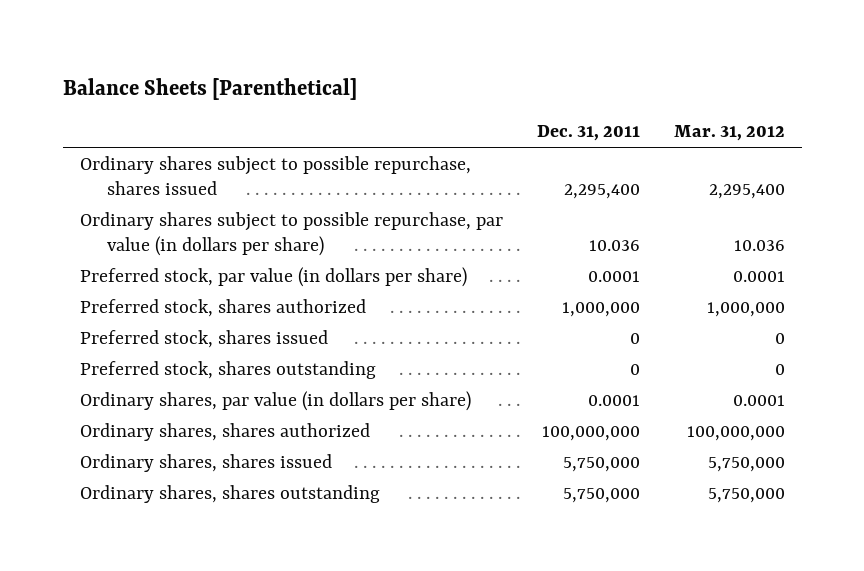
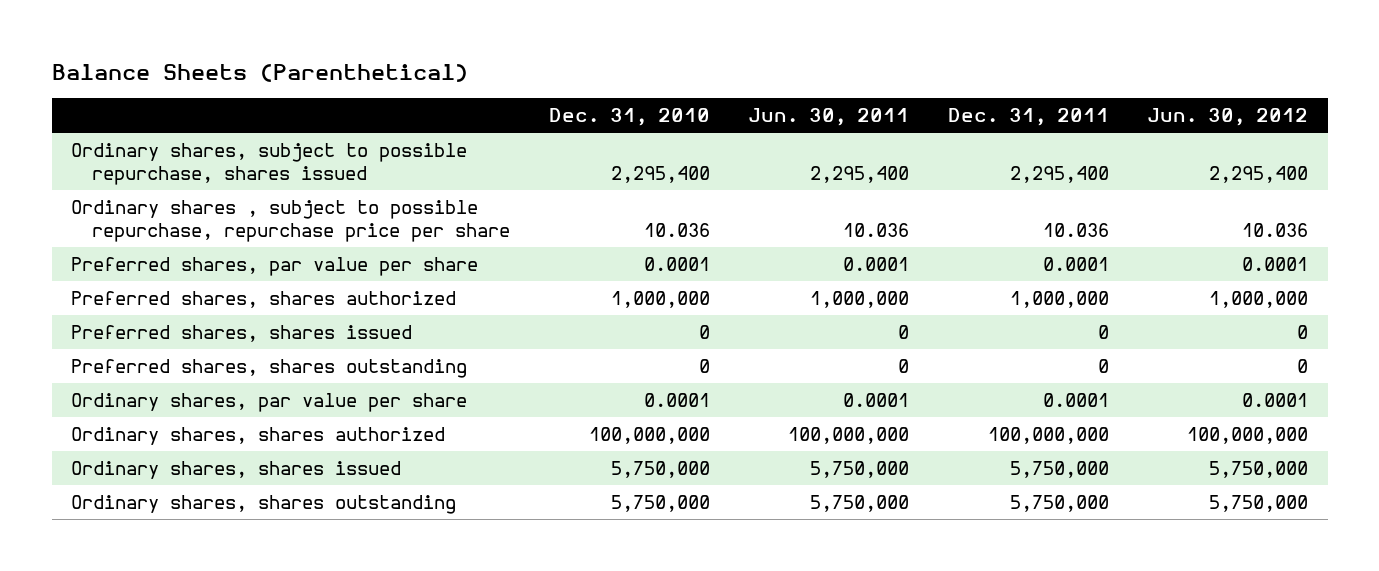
[62,77,357,100] Balance Sheets [Parenthetical] -> [51,63,468,82] Balance Sheets (Parenthetical)
[673,125,785,142] Mar. 31, 2012 -> none
none -> [548,108,710,127] Dec. 31, 2010
none -> [748,108,910,127] Jun. 30, 2011
none -> [1147,108,1309,127] Jun. 30, 2012
[79,155,471,195] Ordinary shares subject to possible repurchase, shares issued -> [70,142,467,185] Ordinary shares, subject to possible repurchase, shares issued
[79,211,503,256] Ordinary shares subject to possible repurchase, par value (in dollars per share) -> [70,199,511,242] Ordinary shares , subject to possible repurchase, repurchase price per share
[79,266,467,287] Preferred stock, par value (in dollars per share) -> [70,256,478,276] Preferred shares, par value per share
[79,298,366,317] Preferred stock, shares authorized -> [70,290,456,308] Preferred shares, shares authorized
[79,329,328,348] Preferred stock, shares issued -> [70,324,412,342] Preferred shares, shares issued
[79,360,376,379] Preferred stock, shares outstanding -> [70,358,467,378] Preferred shares, shares outstanding
[79,390,471,411] Ordinary shares, par value (in dollars per share) -> [70,392,467,412] Ordinary shares, par value per share

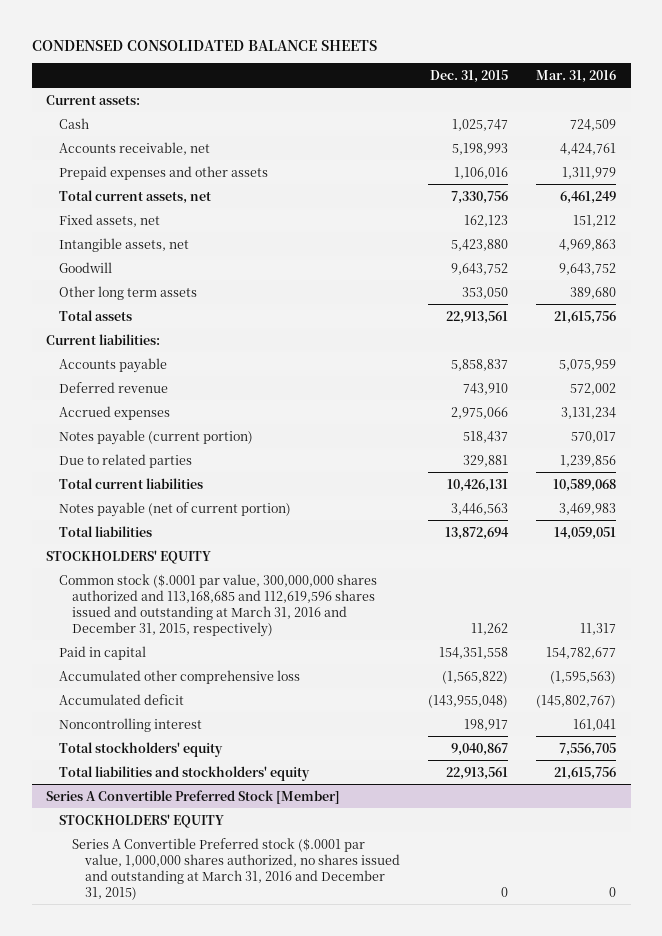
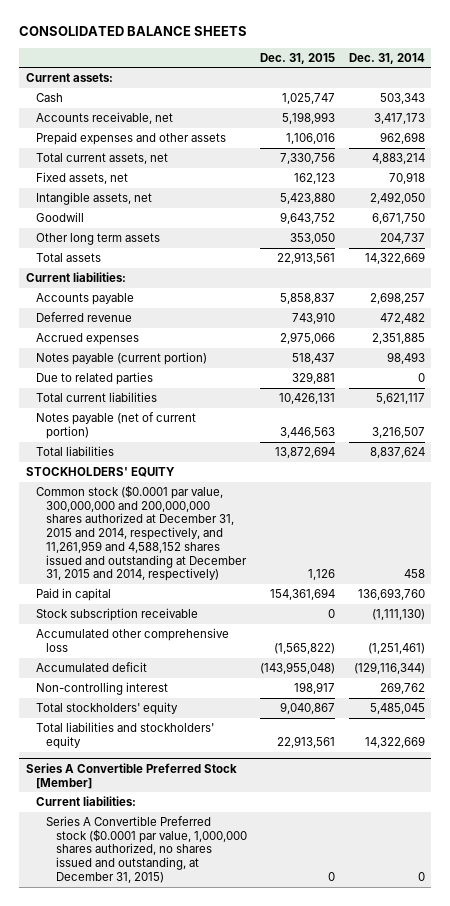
[31,39,377,51] CONDENSED CONSOLIDATED BALANCE SHEETS -> [18,26,247,37] CONSOLIDATED BALANCE SHEETS
[536,69,617,83] Mar. 31, 2016 -> none
none -> [348,52,425,64] Dec. 31, 2014
[58,573,377,637] Common stock ($.0001 par value, 300,000,000 shares authorized and 113,168,685 and 112,619,596 shares issued and outstanding at March 31, 2016 and December 31, 2015, respectively) -> [35,485,247,582] Common stock ($0.0001 par value, 300,000,000 and 200,000,000 shares authorized at December 31, 2015 and 2014, respectively, and 11,261,959 and 4,588,152 shares issued and outstanding at December 31, 2015 and 2014, respectively)
[471,622,509,635] 11,262 -> [308,569,336,581] 1,126
[439,646,509,659] 154,351,558 -> [270,588,336,601] 154,361,694
none -> [35,608,198,622] Stock subscription receivable
[58,717,202,732] Noncontrolling interest -> [35,682,168,696] Non-controlling interest
[58,813,224,828] STOCKHOLDERS' EQUITY -> none
none -> [35,796,136,807] Current liabilities:
[71,837,400,900] Series A Convertible Preferred stock ($.0001 par value, 1,000,000 shares authorized, no shares issued and outstanding at March 31, 2016 and December 31, 2015) -> [45,816,247,883] Series A Convertible Preferred stock ($0.0001 par value, 1,000,000 shares authorized, no shares issued and outstanding, at December 31, 2015)

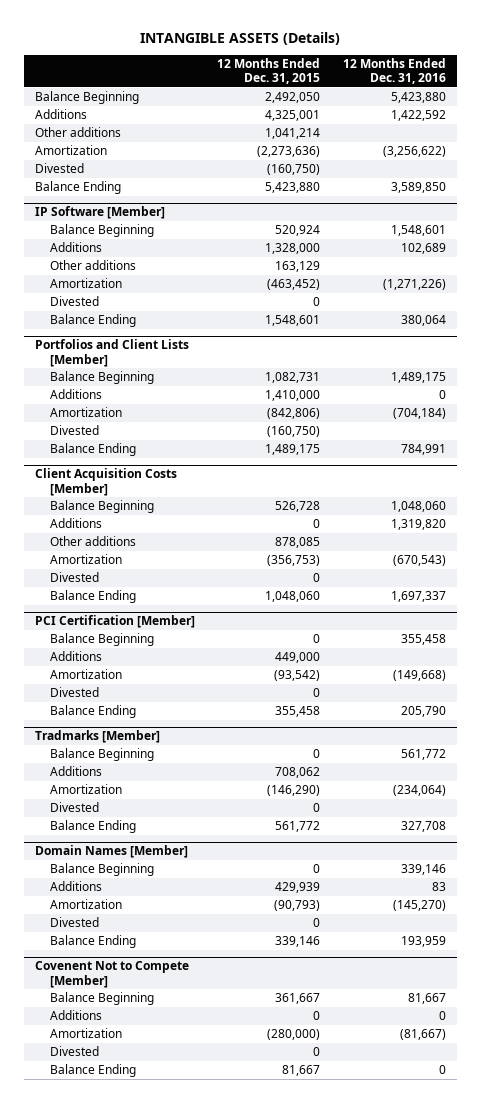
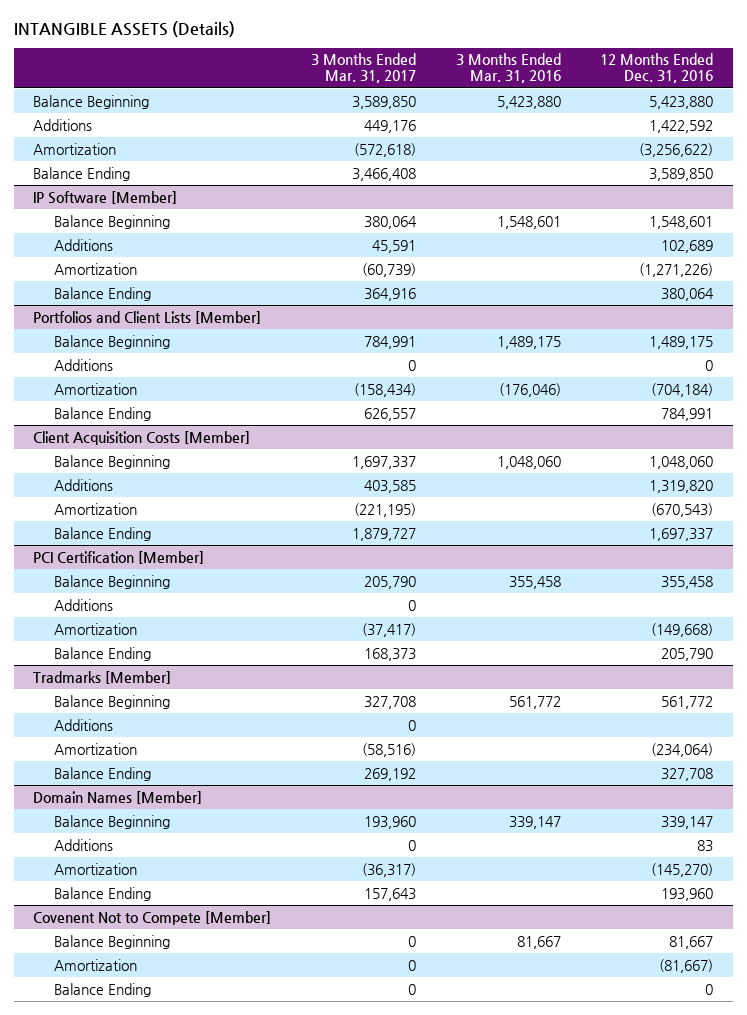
[217,58,321,85] 12 Months Ended Dec. 31, 2015 -> none
none -> [311,53,417,84] 3 Months Ended Mar. 31, 2017
none -> [455,53,561,84] 3 Months Ended Mar. 31, 2016
[35,127,122,138] Other additions -> none
[35,163,85,174] Divested -> none
[50,260,137,271] Other additions -> none
[50,296,100,307] Divested -> none
[50,425,100,436] Divested -> none
[50,536,137,547] Other additions -> none
[50,572,100,583] Divested -> none
[50,687,100,698] Divested -> none
[50,802,100,813] Divested -> none
[400,864,446,876] 339,146 -> [661,815,714,829] 339,147
[50,917,100,928] Divested -> none
[400,936,446,948] 193,959 -> [661,887,714,901] 193,960
[50,1010,103,1021] Additions -> none
[50,1046,100,1057] Divested -> none

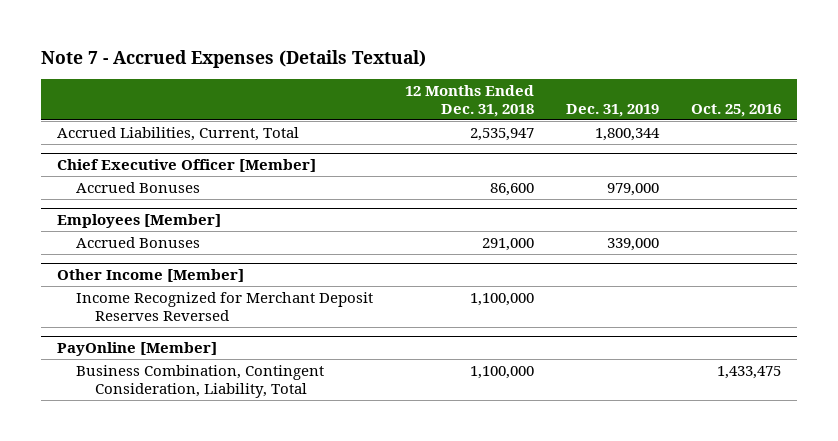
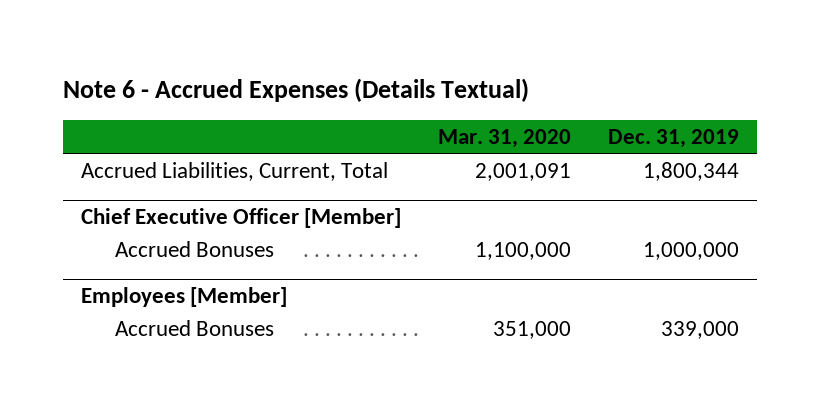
[40,50,426,69] Note 7 - Accrued Expenses (Details Textual) -> [62,77,529,102] Note 6 - Accrued Expenses (Details Textual)
[404,85,534,118] 12 Months Ended Dec. 31, 2018 -> none
[691,104,782,118] Oct. 25, 2016 -> none
none -> [437,129,571,149] Mar. 31, 2020
[607,182,660,196] 979,000 -> [642,241,739,260] 1,000,000
[56,268,244,282] Other Income [Member] -> none
[75,291,373,321] Income Recognized for Merchant Deposit Reserves Reversed -> none
[56,341,217,356] PayOnline [Member] -> none
[75,364,324,398] Business Combination, Contingent Consideration, Liability, Total -> none

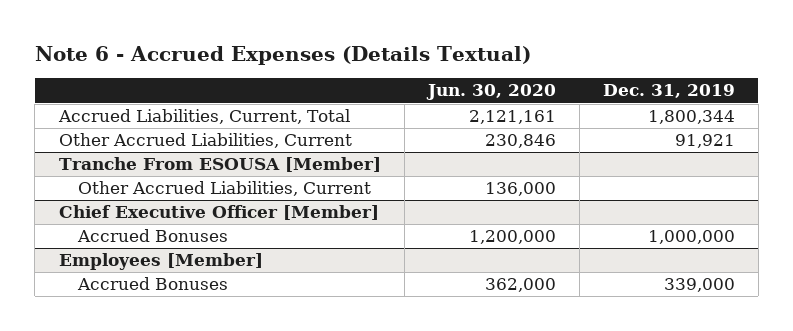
[437,129,571,149] Mar. 31, 2020 -> none
none -> [425,84,556,101] Jun. 30, 2020
none -> [58,133,352,149] Other Accrued Liabilities, Current
none -> [58,157,381,173] Tranche From ESOUSA [Member]
none -> [78,181,372,197] Other Accrued Liabilities, Current

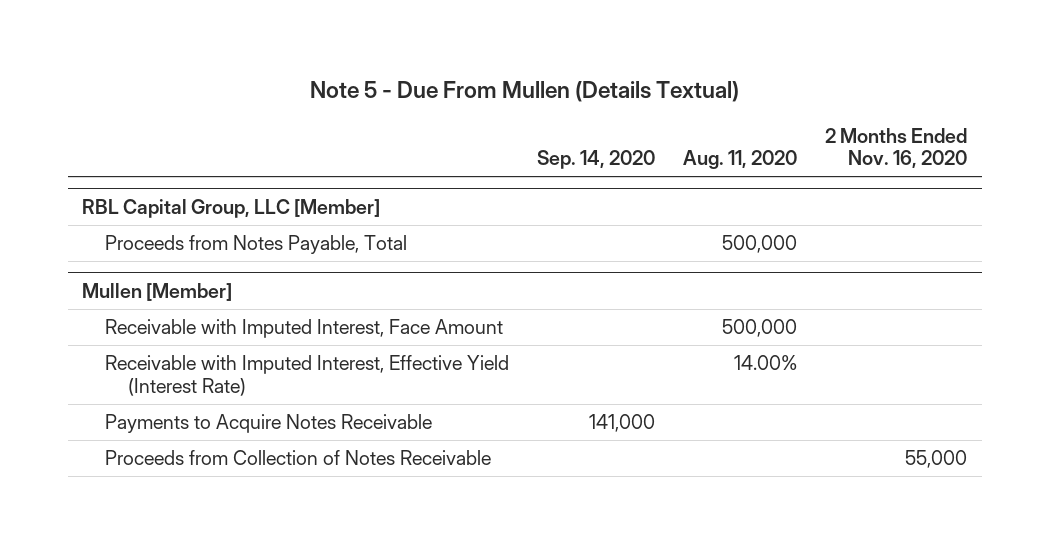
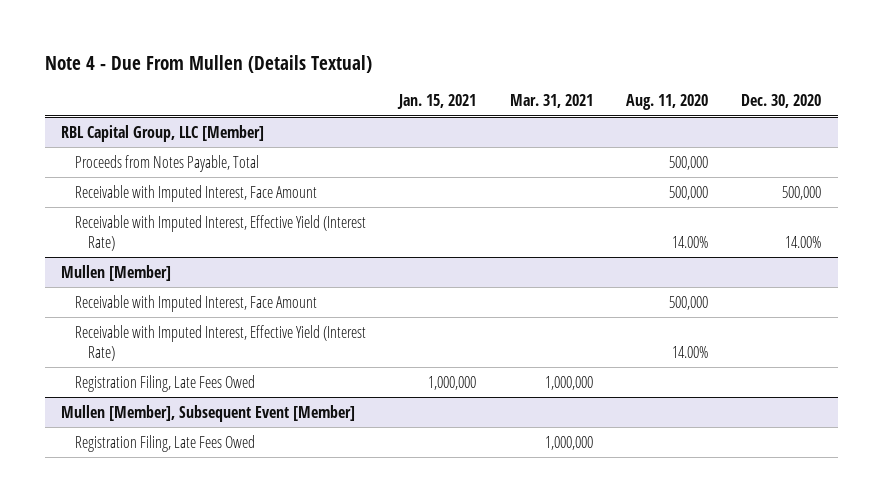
[309,80,739,102] Note 5 - Due From Mullen (Details Textual) -> [44,54,372,73] Note 4 - Due From Mullen (Details Textual)
[537,150,656,170] Sep. 14, 2020 -> none
[825,127,968,169] 2 Months Ended Nov. 16, 2020 -> none
none -> [397,94,477,110] Jan. 15, 2021
none -> [509,94,593,109] Mar. 31, 2021
none -> [741,94,822,109] Dec. 30, 2020
none -> [74,184,317,202] Receivable with Imputed Interest, Face Amount
none -> [74,214,366,252] Receivable with Imputed Interest, Effective Yield (Interest Rate)
[105,414,433,434] Payments to Acquire Notes Receivable -> none
[105,450,492,466] Proceeds from Collection of Notes Receivable -> none
none -> [74,374,255,392] Registration Filing, Late Fees Owed
none -> [61,404,356,422] Mullen [Member], Subsequent Event [Member]
none -> [74,434,255,452] Registration Filing, Late Fees Owed

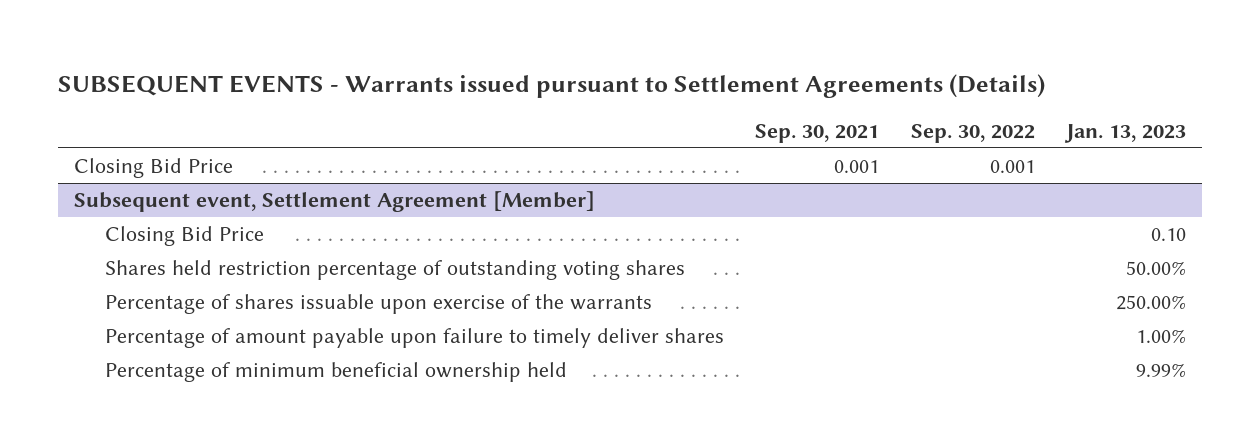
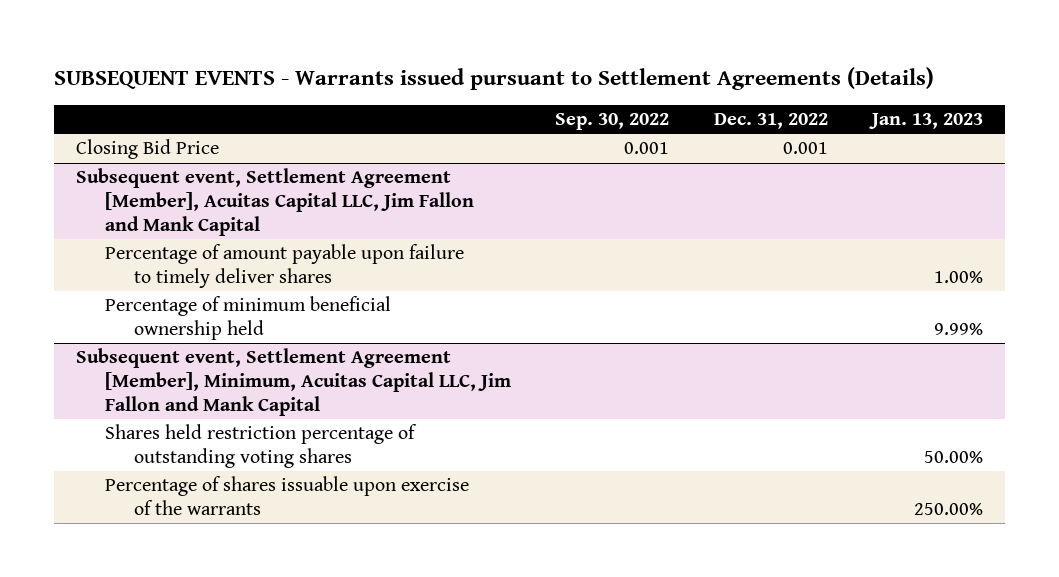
[755,123,880,143] Sep. 30, 2021 -> none
none -> [713,113,828,130] Dec. 31, 2022
[73,191,595,213] Subsequent event, Settlement Agreement [Member] -> none
[104,226,264,247] Closing Bid Price -> none
[104,260,685,281] Shares held restriction percentage of outstanding voting shares -> none
[104,294,652,315] Percentage of shares issuable upon exercise of the warrants -> none
none -> [75,168,475,236] Subsequent event, Settlement Agreement [Member], Acuitas Capital LLC, Jim Fallon and Mank Capital
none -> [75,348,512,416] Subsequent event, Settlement Agreement [Member], Minimum, Acuitas Capital LLC, Jim Fallon and Mank Capital
none -> [105,424,418,469] Shares held restriction percentage of outstanding voting shares
none -> [105,476,470,516] Percentage of shares issuable upon exercise of the warrants

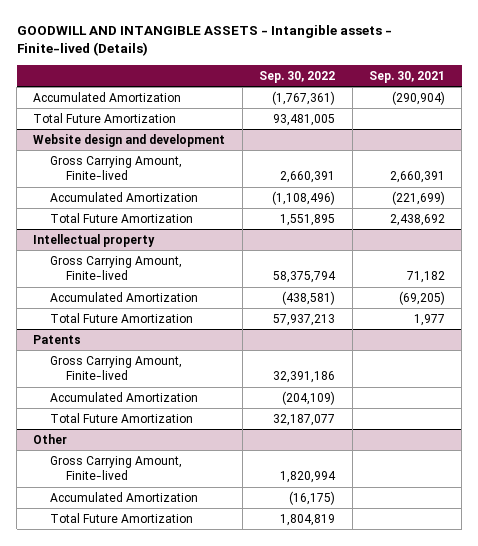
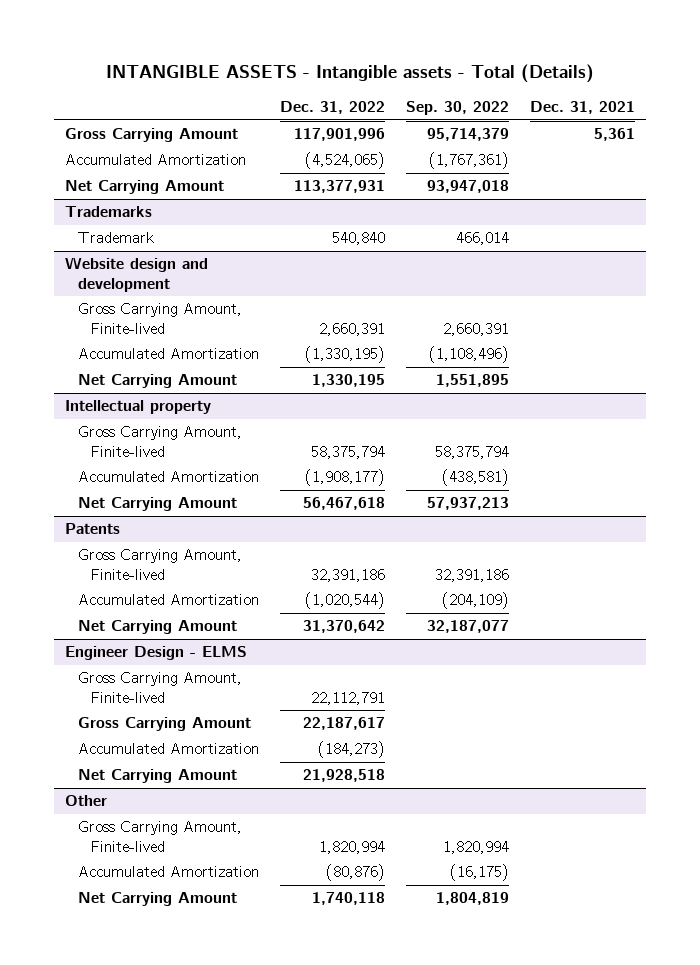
[16,24,392,57] GOODWILL AND INTANGIBLE ASSETS - Intangible assets - Finite-lived (Details) -> [106,64,595,84] INTANGIBLE ASSETS - Intangible assets - Total (Details)
[368,70,445,83] Sep. 30, 2021 -> none
none -> [279,100,385,114] Dec. 31, 2022
none -> [530,100,636,114] Dec. 31, 2021
none -> [64,128,238,143] Gross Carrying Amount
[33,112,177,123] Total Future Amortization -> none
none -> [64,180,224,195] Net Carrying Amount
none -> [64,206,152,218] Trademarks
none -> [77,232,154,244] Trademark
[49,212,193,223] Total Future Amortization -> [77,374,237,389] Net Carrying Amount
[49,312,193,323] Total Future Amortization -> [77,497,237,512] Net Carrying Amount
[49,412,193,423] Total Future Amortization -> [77,620,237,635] Net Carrying Amount
none -> [64,646,247,661] Engineer Design - ELMS
none -> [77,672,242,703] Gross Carrying Amount, Finite-lived
none -> [77,717,251,732] Gross Carrying Amount
none -> [77,743,259,755] Accumulated Amortization
none -> [77,769,237,784] Net Carrying Amount
[49,512,193,523] Total Future Amortization -> [77,892,237,907] Net Carrying Amount

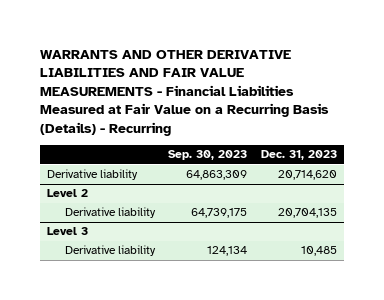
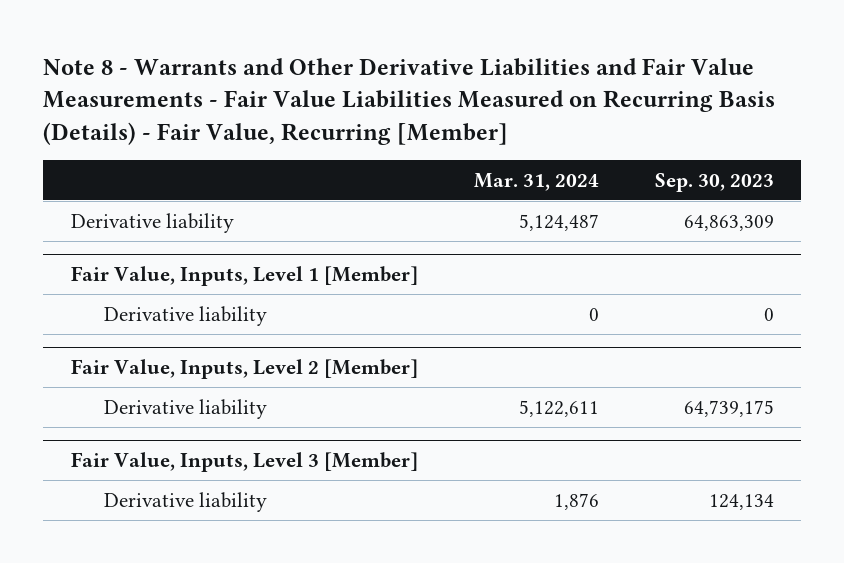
[40,49,330,136] WARRANTS AND OTHER DERIVATIVE LIABILITIES AND FAIR VALUE MEASUREMENTS - Financial Liabilities Measured at Fair Value on a Recurring Basis (Details) - Recurring -> [42,58,775,145] Note 8 - Warrants and Other Derivative Liabilities and Fair Value Measurements - Fair Value Liabilities Measured on Recurring Basis (Details) - Fair Value, Recurring [Member]
[261,150,338,161] Dec. 31, 2023 -> none
none -> [473,172,599,191] Mar. 31, 2024
[46,189,88,198] Level 2 -> [70,265,418,286] Fair Value, Inputs, Level 1 [Member]
none -> [103,305,267,326] Derivative liability
none -> [70,358,418,379] Fair Value, Inputs, Level 2 [Member]
[46,227,88,236] Level 3 -> [70,451,418,472] Fair Value, Inputs, Level 3 [Member]

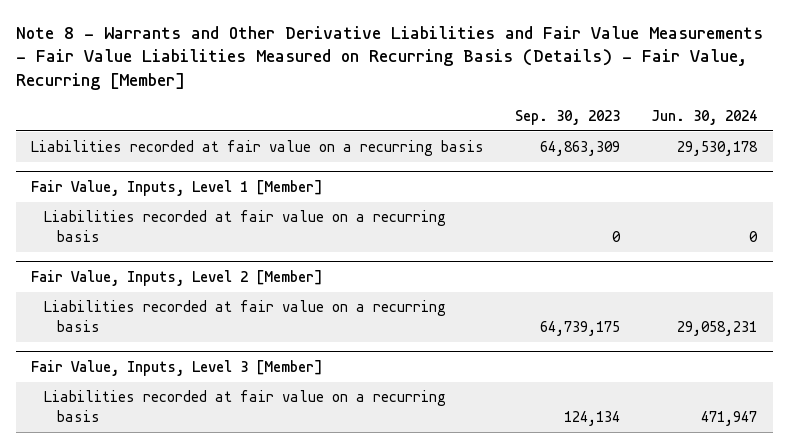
[473,172,599,191] Mar. 31, 2024 -> none
none -> [651,109,758,125] Jun. 30, 2024
[70,212,234,233] Derivative liability -> [31,140,485,157] Liabilities recorded at fair value on a recurring basis
[103,305,267,326] Derivative liability -> [44,210,447,242] Liabilities recorded at fair value on a recurring basis
[103,398,267,419] Derivative liability -> [44,300,447,332] Liabilities recorded at fair value on a recurring basis
[103,491,267,512] Derivative liability -> [44,390,447,422] Liabilities recorded at fair value on a recurring basis

